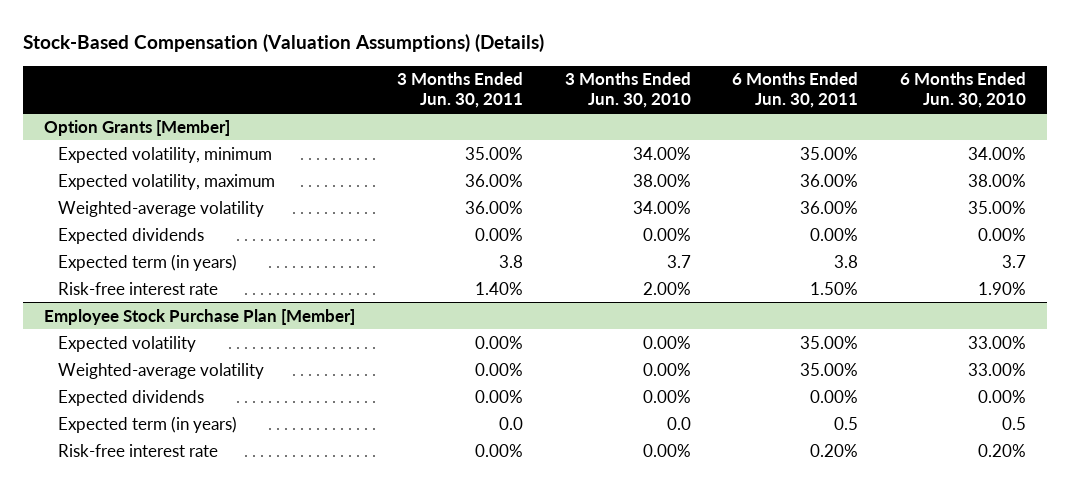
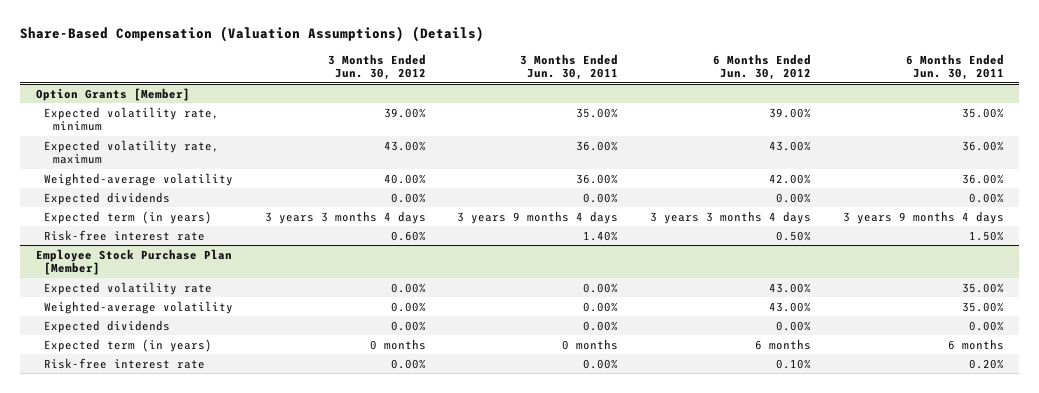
[23,34,545,53] Stock-Based Compensation (Valuation Assumptions) (Details) -> [20,26,485,43] Share-Based Compensation (Valuation Assumptions) (Details)
[564,72,691,108] 3 Months Ended Jun. 30, 2010 -> none
[900,72,1027,108] 6 Months Ended Jun. 30, 2010 -> none
none -> [327,53,426,81] 3 Months Ended Jun. 30, 2012
none -> [712,53,811,81] 6 Months Ended Jun. 30, 2012
[57,146,272,163] Expected volatility, minimum -> [44,106,220,132] Expected volatility rate, minimum
[57,173,275,190] Expected volatility, maximum -> [44,139,220,165] Expected volatility rate, maximum
[498,254,523,268] 3.8 -> [457,210,619,224] 3 years 9 months 4 days
[834,254,859,268] 3.8 -> [842,210,1004,224] 3 years 9 months 4 days
[57,335,196,352] Expected volatility -> [44,281,213,295] Expected volatility rate
[498,416,523,430] 0.0 -> [562,338,619,350] 0 months
[834,416,859,430] 0.5 -> [947,338,1004,350] 6 months

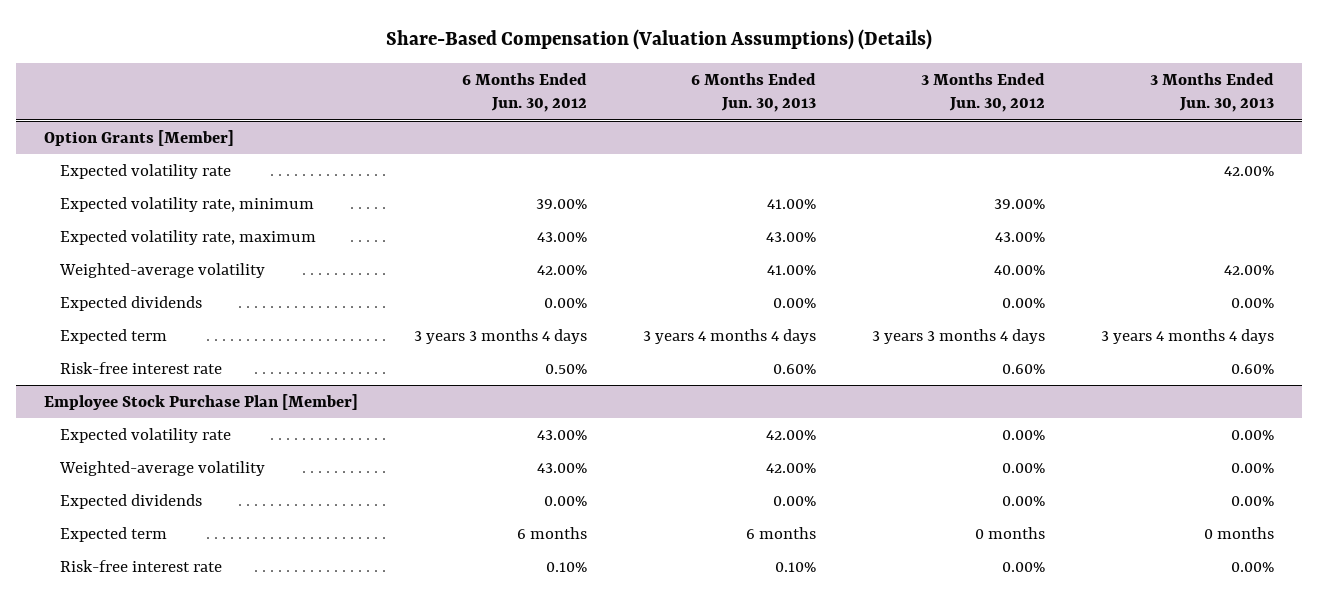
[520,53,619,81] 3 Months Ended Jun. 30, 2011 -> none
[905,53,1004,81] 6 Months Ended Jun. 30, 2011 -> none
none -> [690,73,816,113] 6 Months Ended Jun. 30, 2013
none -> [1149,73,1274,113] 3 Months Ended Jun. 30, 2013
none -> [59,163,231,179] Expected volatility rate
[44,210,213,224] Expected term (in years) -> [59,328,167,344] Expected term
[44,338,213,352] Expected term (in years) -> [59,526,167,542] Expected term

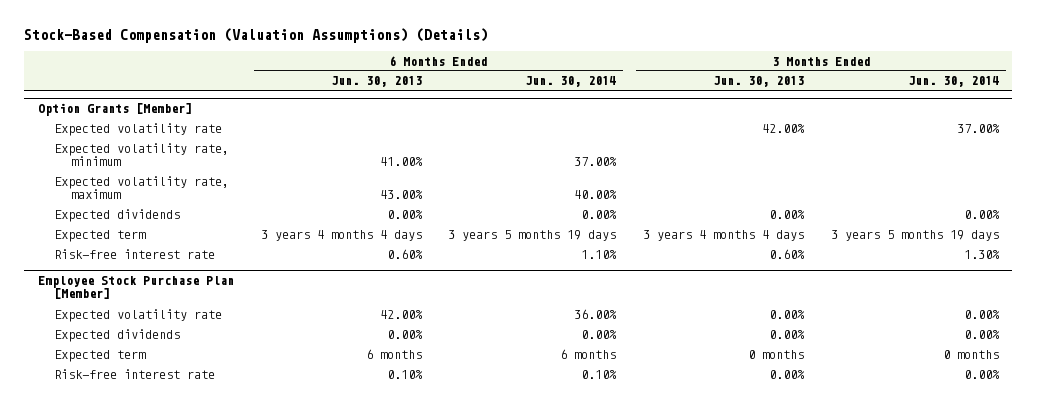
[385,28,932,50] Share-Based Compensation (Valuation Assumptions) (Details) -> [24,28,489,44] Stock-Based Compensation (Valuation Assumptions) (Details)
[461,73,587,113] 6 Months Ended Jun. 30, 2012 -> none
[920,73,1045,113] 3 Months Ended Jun. 30, 2012 -> none
none -> [525,76,617,88] Jun. 30, 2014
none -> [907,76,999,88] Jun. 30, 2014
[58,262,265,278] Weighted-average volatility -> none
[58,460,265,476] Weighted-average volatility -> none

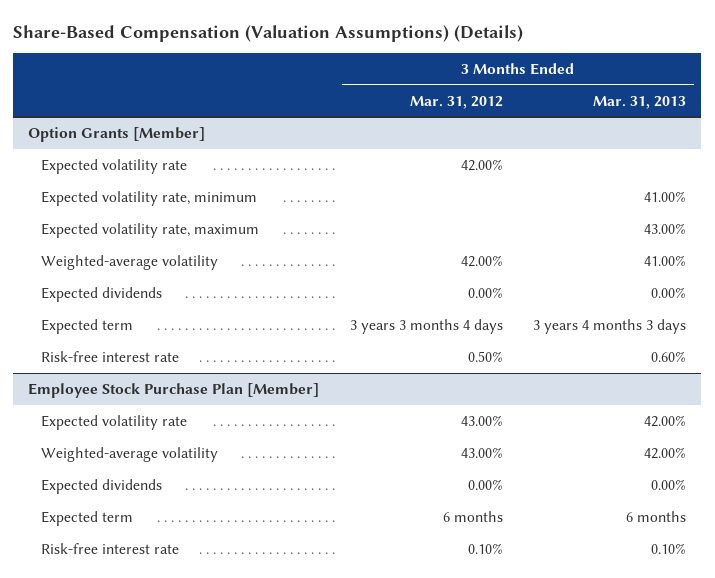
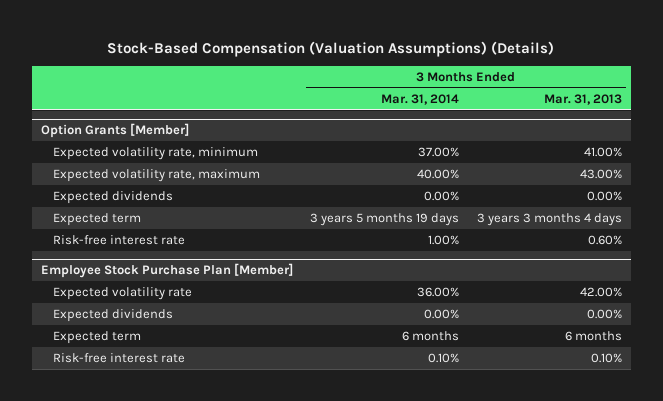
[13,24,524,42] Share-Based Compensation (Valuation Assumptions) (Details) -> [107,40,555,57] Stock-Based Compensation (Valuation Assumptions) (Details)
[409,95,503,109] Mar. 31, 2012 -> none
none -> [381,93,460,105] Mar. 31, 2014
[41,158,188,174] Expected volatility rate -> none
[41,254,219,270] Weighted-average volatility -> none
[533,318,687,334] 3 years 4 months 3 days -> [477,213,623,227] 3 years 3 months 4 days
[41,446,219,462] Weighted-average volatility -> none

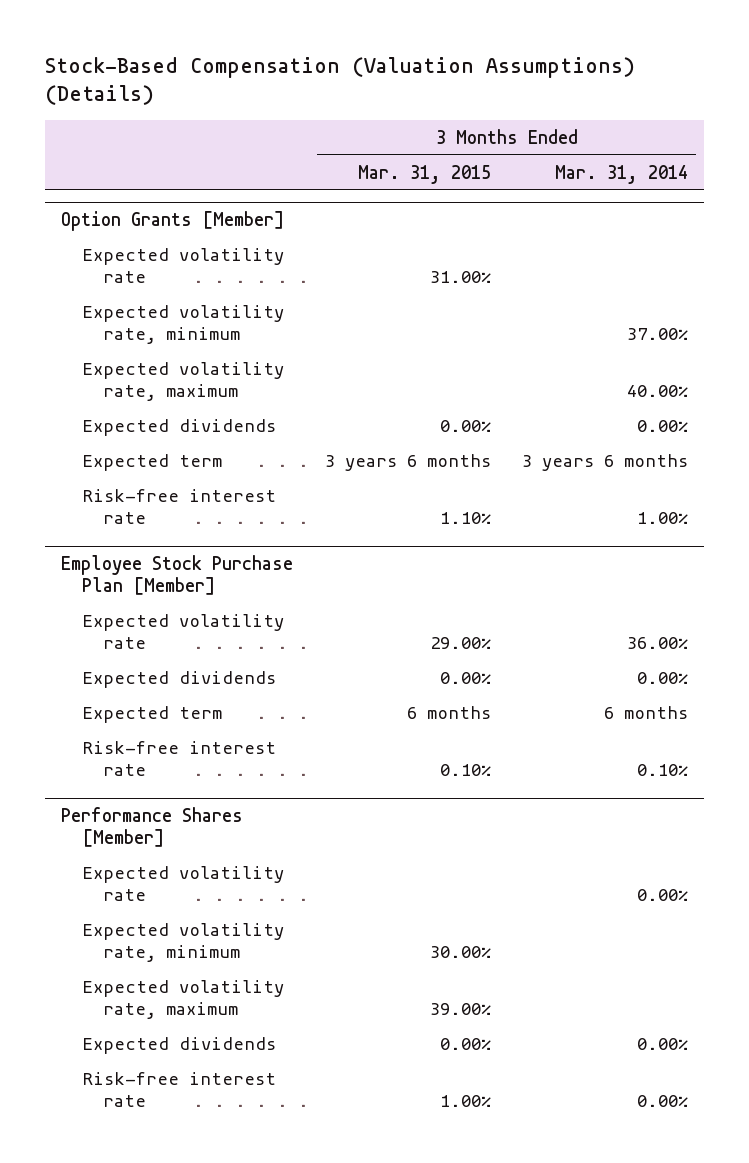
[544,93,623,105] Mar. 31, 2013 -> none
none -> [357,164,491,184] Mar. 31, 2015
none -> [81,247,284,284] Expected volatility rate
[310,213,460,227] 3 years 5 months 19 days -> [522,453,689,471] 3 years 6 months
none -> [60,806,243,848] Performance Shares [Member]
none -> [81,865,284,902] Expected volatility rate
none -> [81,922,284,963] Expected volatility rate, minimum
none -> [81,979,284,1020] Expected volatility rate, maximum
none -> [81,1036,276,1054] Expected dividends
none -> [81,1071,276,1108] Risk-free interest rate

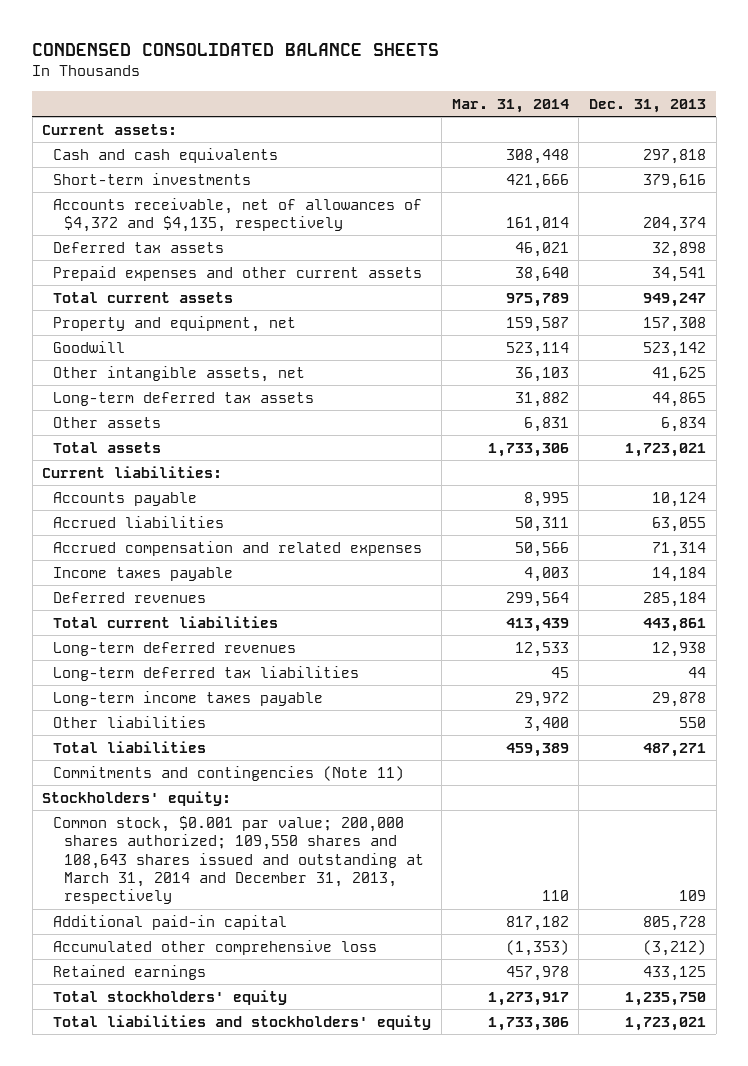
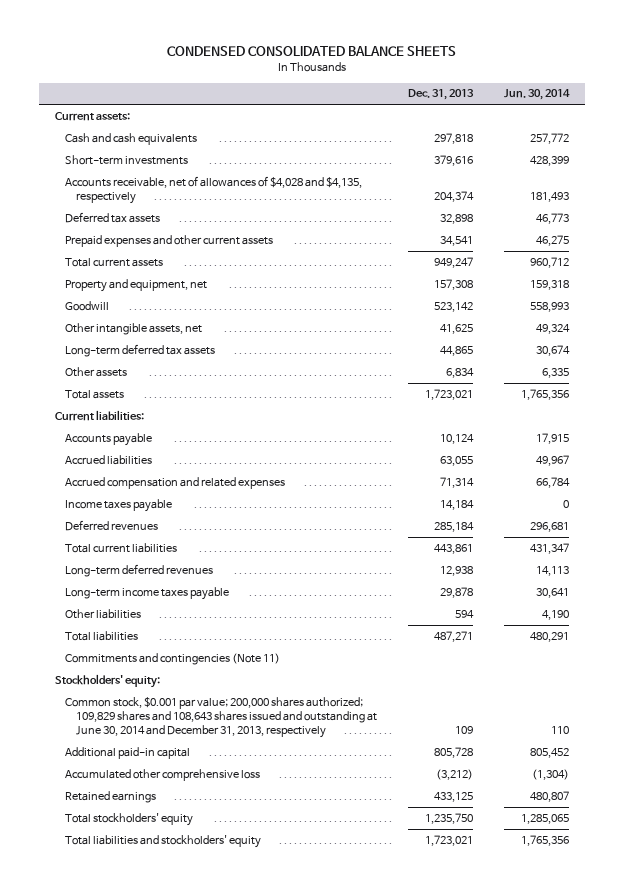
[451,98,569,113] Mar. 31, 2014 -> none
none -> [504,89,571,101] Jun. 30, 2014
[53,197,423,233] Accounts receivable, net of allowances of $4,372 and $4,135, respectively -> [65,175,363,204] Accounts receivable, net of allowances of $4,028 and $4,135, respectively
[53,665,360,681] Long-term deferred tax liabilities -> none
[678,716,706,728] 550 -> [454,609,474,618] 594
[53,815,425,905] Common stock, $0.001 par value; 200,000 shares authorized; 109,550 shares and 108,643 shares issued and outstanding at March 31, 2014 and December 31, 2013, respectively -> [65,696,377,739] Common stock, $0.001 par value; 200,000 shares authorized; 109,829 shares and 108,643 shares issued and outstanding at June 30, 2014 and December 31, 2013, respectively

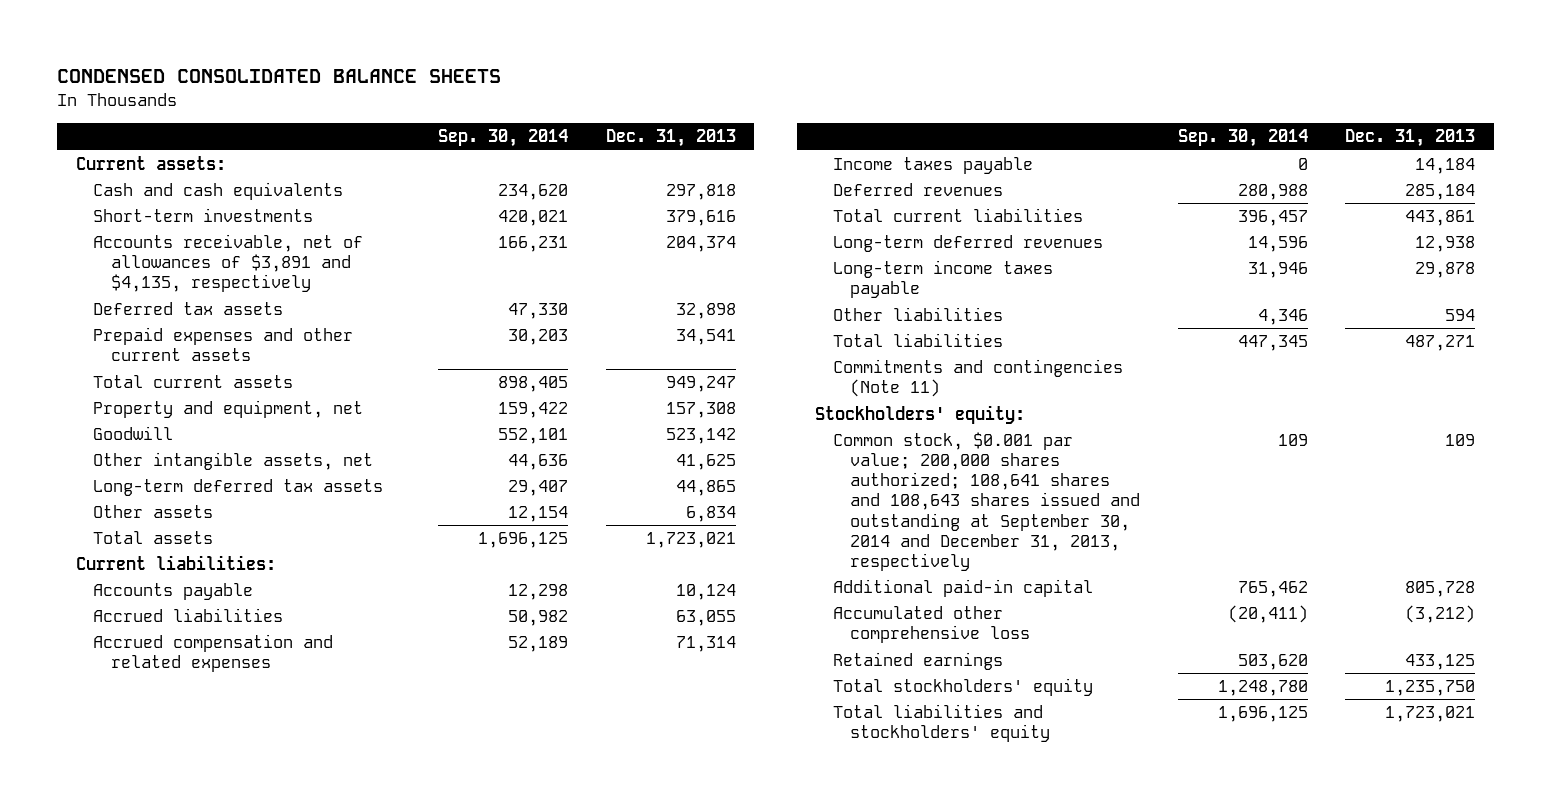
[504,89,571,101] Jun. 30, 2014 -> none
none -> [438,129,569,148] Sep. 30, 2014
[65,175,363,204] Accounts receivable, net of allowances of $4,028 and $4,135, respectively -> [93,234,364,293] Accounts receivable, net of allowances of $3,891 and $4,135, respectively
[65,696,377,739] Common stock, $0.001 par value; 200,000 shares authorized; 109,829 shares and 108,643 shares issued and outstanding at June 30, 2014 and December 31, 2013, respectively -> [832,432,1141,571] Common stock, $0.001 par value; 200,000 shares authorized; 108,641 shares and 108,643 shares issued and outstanding at September 30, 2014 and December 31, 2013, respectively

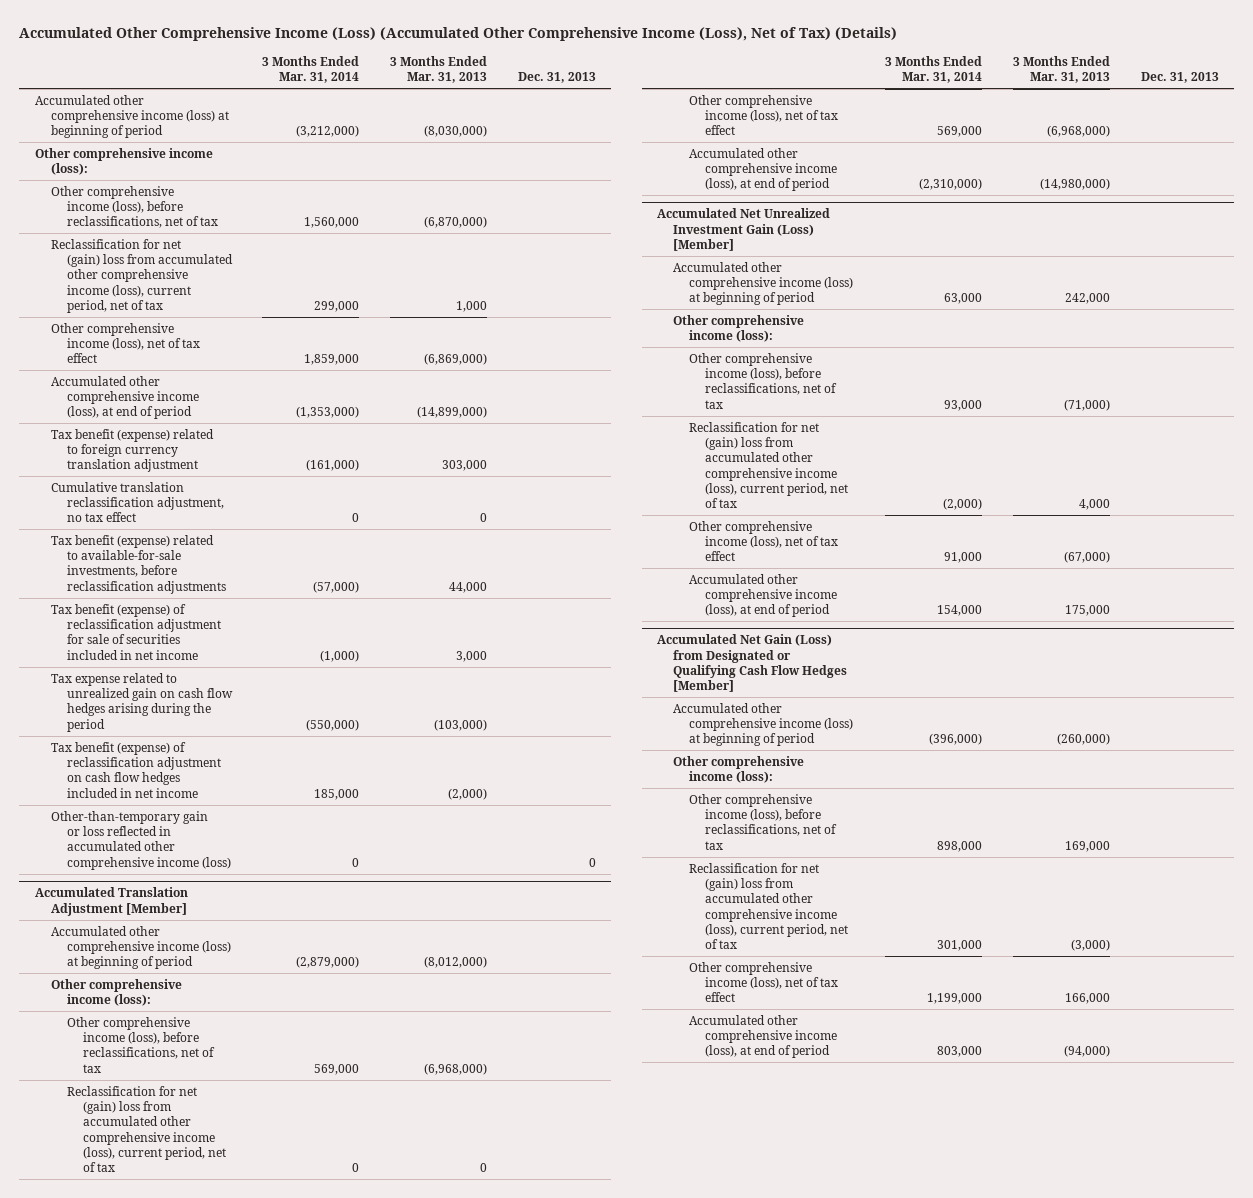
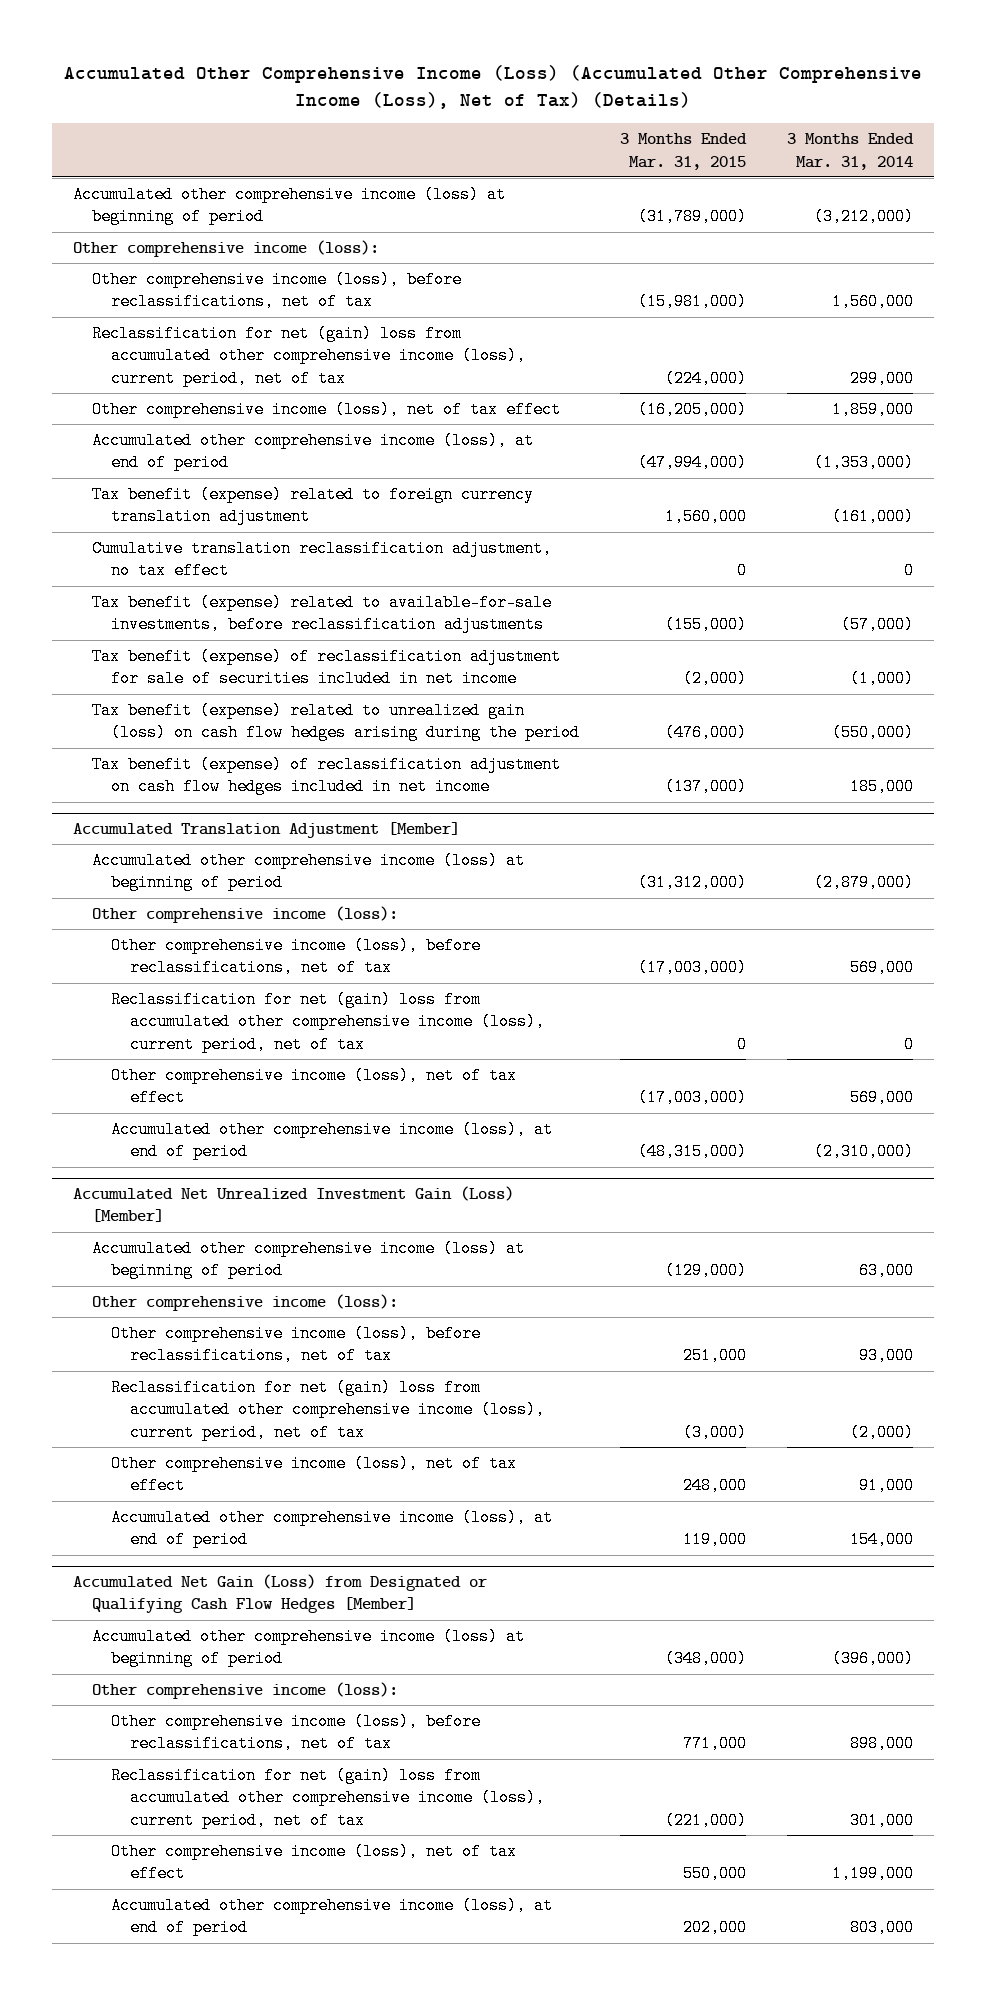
[390,55,488,84] 3 Months Ended Mar. 31, 2013 -> none
[518,72,597,84] Dec. 31, 2013 -> none
none -> [620,133,748,170] 3 Months Ended Mar. 31, 2015
[50,672,233,732] Tax expense related to unrealized gain on cash flow hedges arising during the period -> [91,701,581,742] Tax benefit (expense) related to unrealized gain (loss) on cash flow hedges arising during the period
[50,810,231,870] Other-than-temporary gain or loss reflected in accumulated other comprehensive income (loss) -> none

